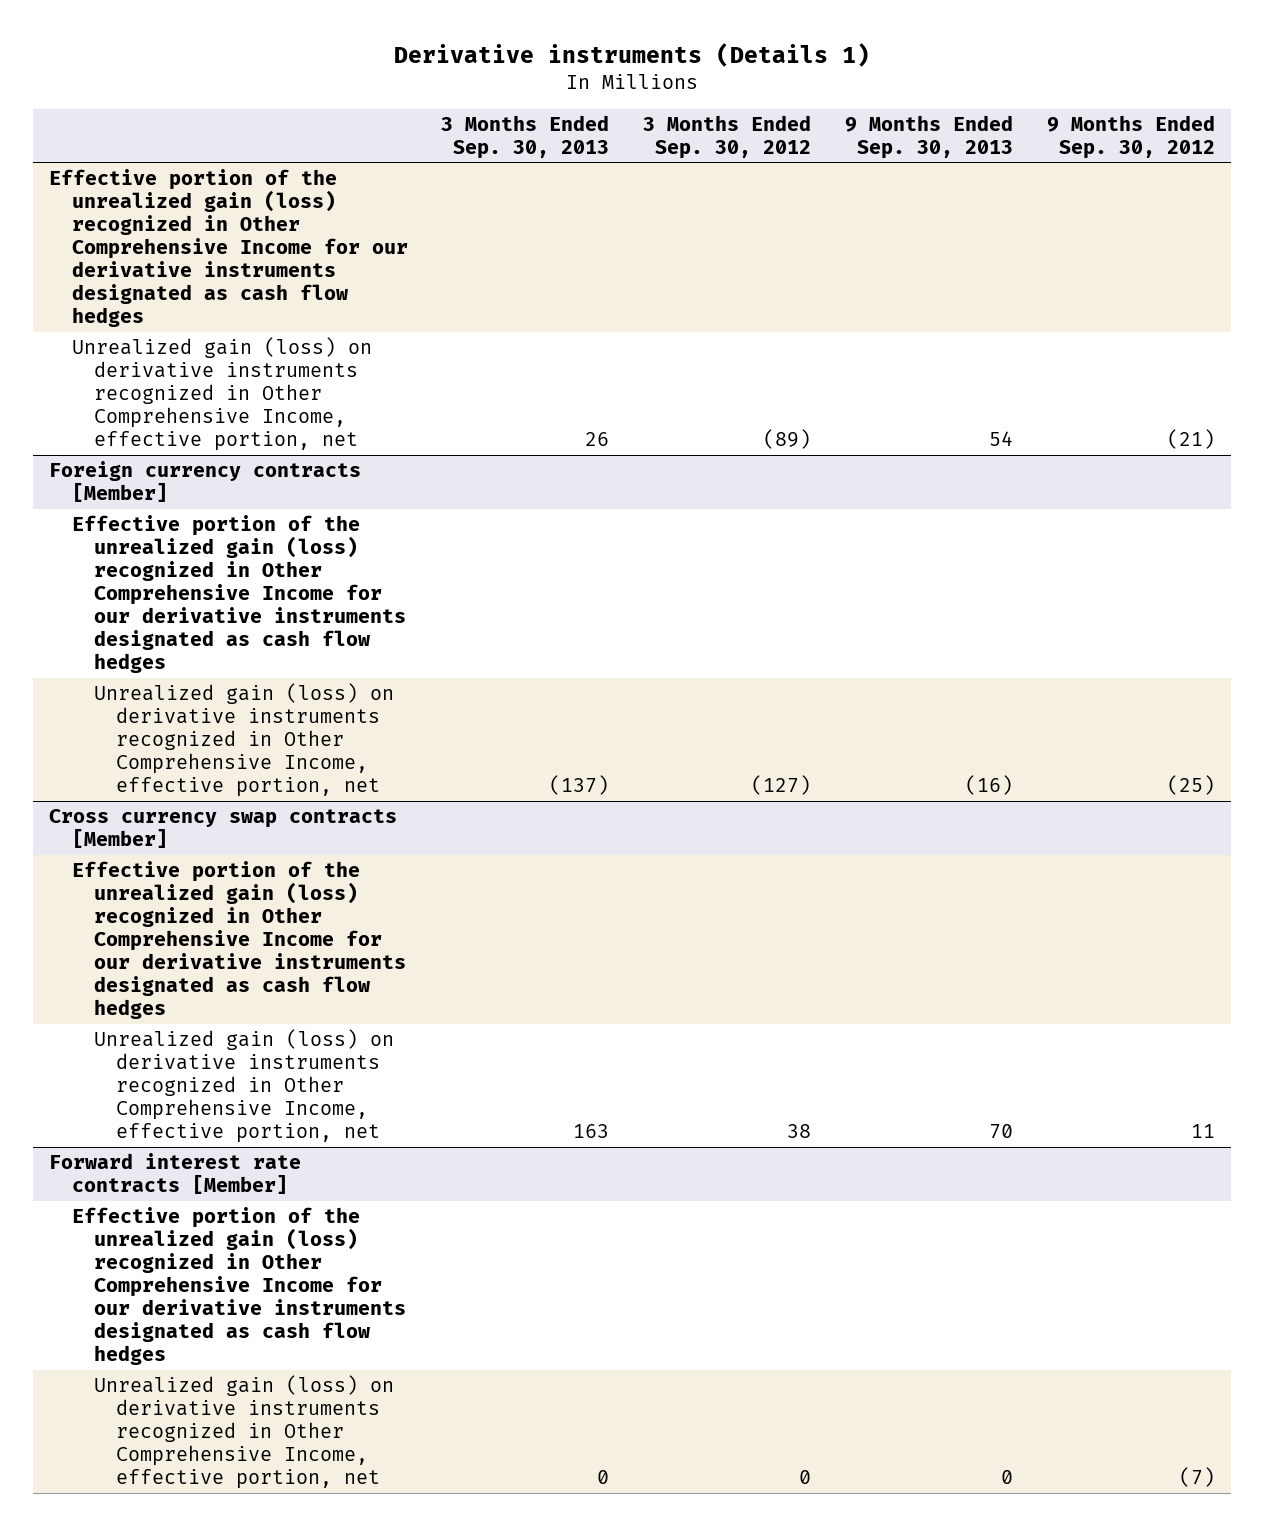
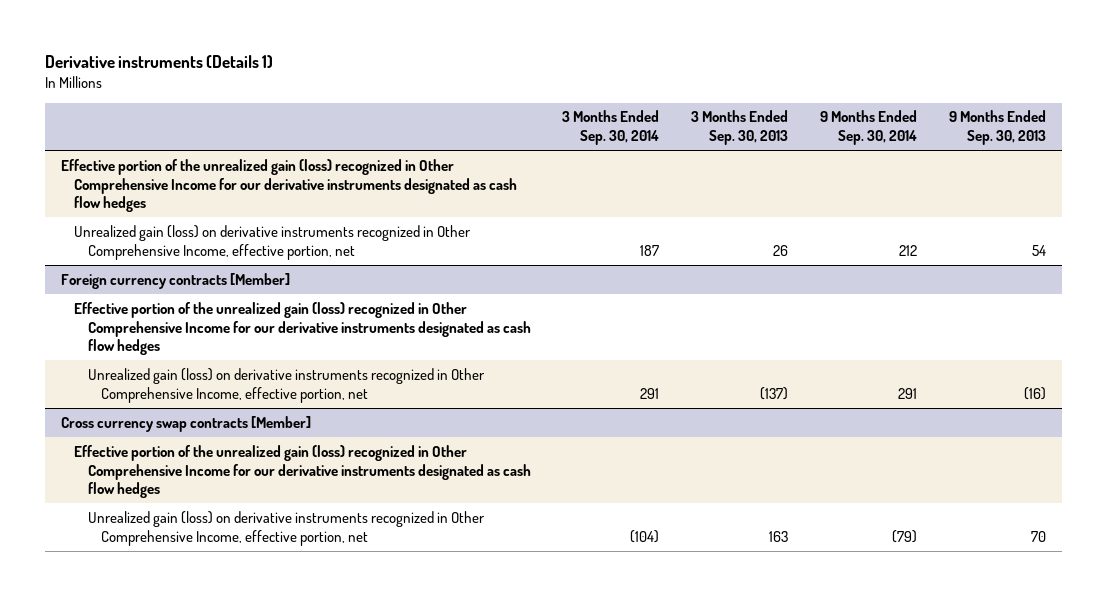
[643,114,812,159] 3 Months Ended Sep. 30, 2012 -> none
[1046,114,1215,159] 9 Months Ended Sep. 30, 2012 -> none
none -> [562,110,660,146] 3 Months Ended Sep. 30, 2014
none -> [820,110,918,146] 9 Months Ended Sep. 30, 2014
[49,1153,302,1195] Forward interest rate contracts [Member] -> none
[71,1207,406,1366] Effective portion of the unrealized gain (loss) recognized in Other Comprehensive Income for our derivative instruments designated as cash flow hedges -> none
[93,1375,394,1490] Unrealized gain (loss) on derivative instruments recognized in Other Comprehensive Income, effective portion, net -> none

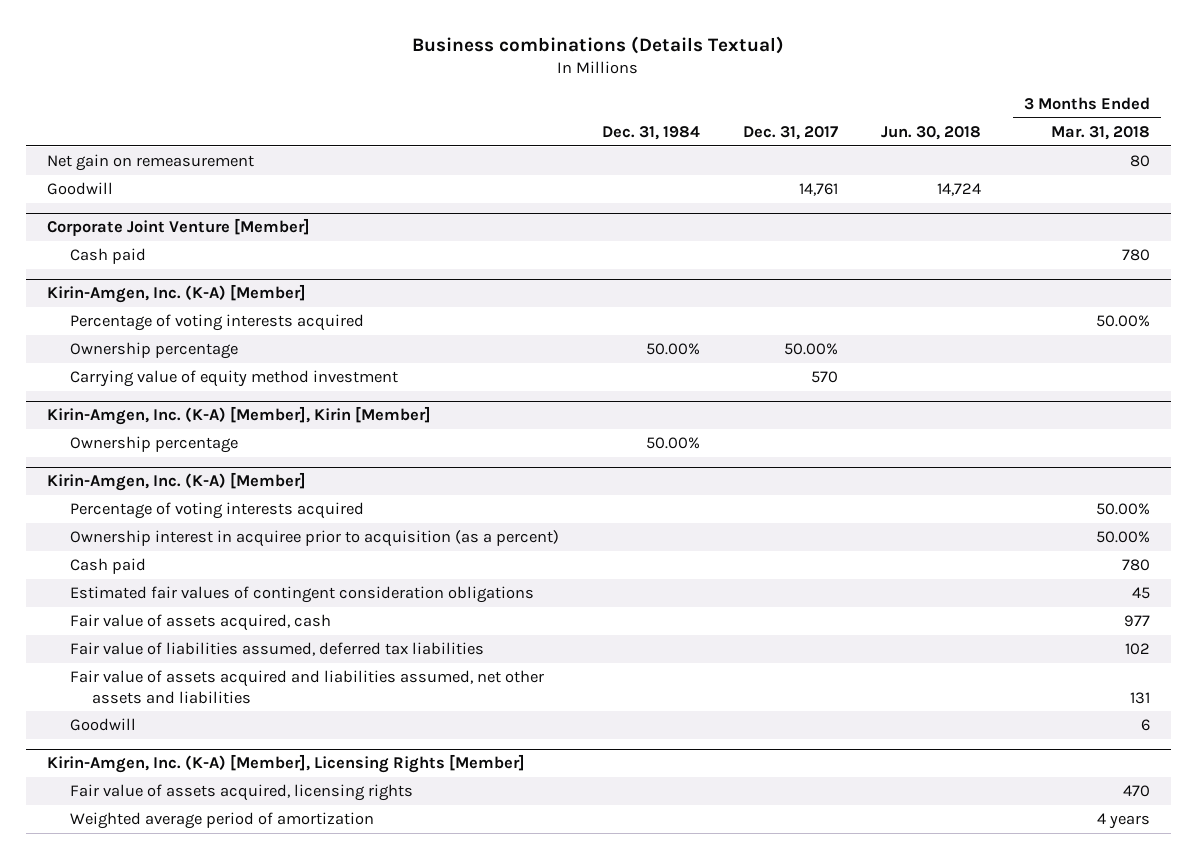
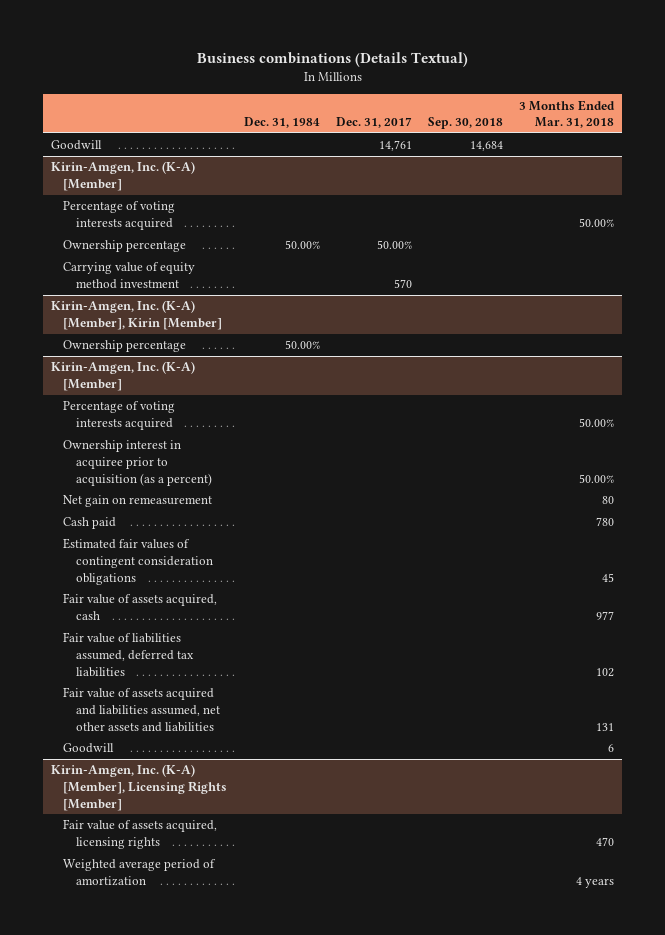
[880,125,981,140] Jun. 30, 2018 -> none
none -> [428,117,504,130] Sep. 30, 2018
[47,154,255,172] Net gain on remeasurement -> none
[47,218,311,237] Corporate Joint Venture [Member] -> none
[69,248,146,265] Cash paid -> none
none -> [63,495,213,508] Net gain on remeasurement

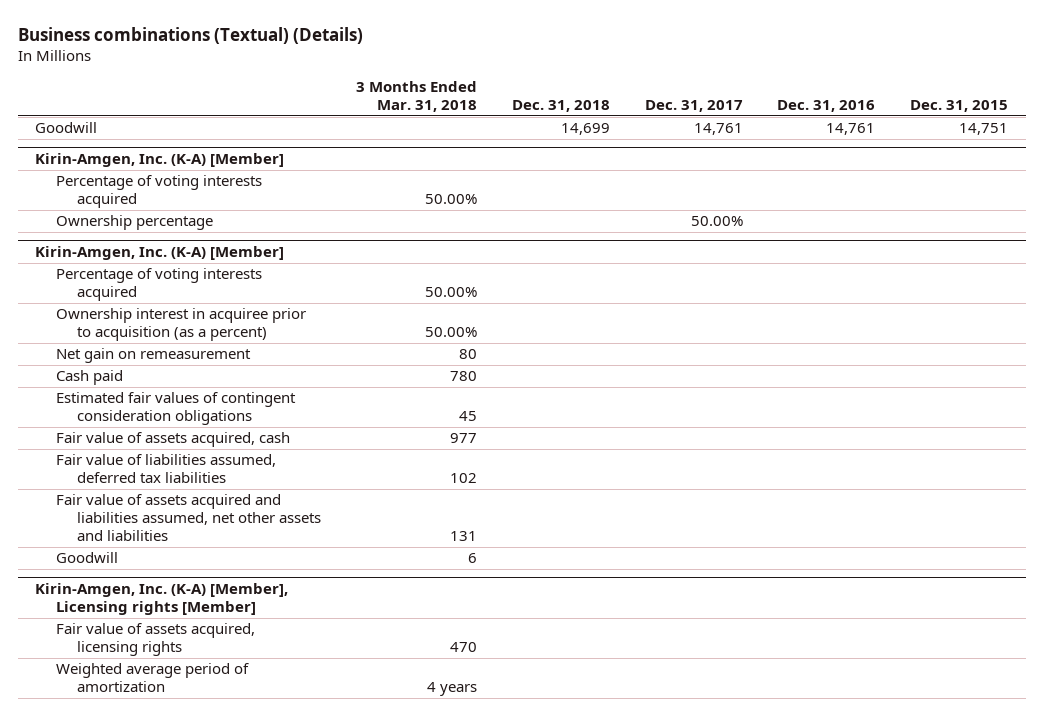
[196,52,468,68] Business combinations (Details Textual) -> [17,26,363,44] Business combinations (Textual) (Details)
[243,117,320,129] Dec. 31, 1984 -> none
[428,117,504,130] Sep. 30, 2018 -> none
none -> [511,99,610,112] Dec. 31, 2018
none -> [777,99,876,112] Dec. 31, 2016
none -> [910,99,1009,112] Dec. 31, 2015
[63,262,196,290] Carrying value of equity method investment -> none
[50,300,223,331] Kirin-Amgen, Inc. (K-A) [Member], Kirin [Member] -> none
[63,340,187,353] Ownership percentage -> none
[50,764,228,811] Kirin-Amgen, Inc. (K-A) [Member], Licensing Rights [Member] -> [35,583,289,616] Kirin-Amgen, Inc. (K-A) [Member], Licensing rights [Member]

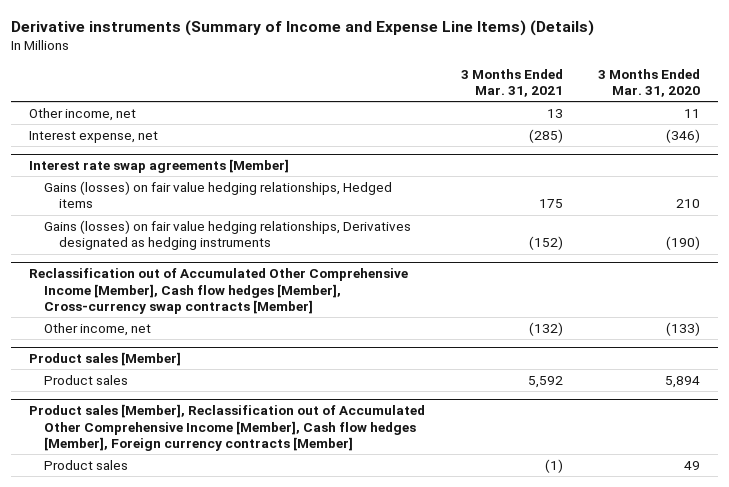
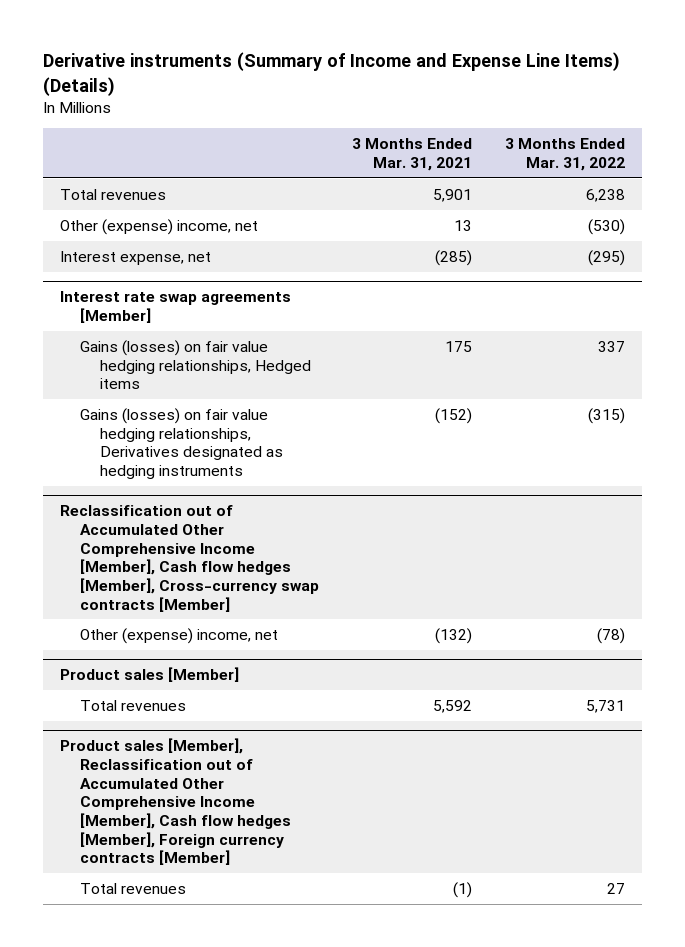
[598,68,701,98] 3 Months Ended Mar. 31, 2020 -> none
none -> [505,138,626,171] 3 Months Ended Mar. 31, 2022
none -> [59,188,166,200] Total revenues
[28,107,136,121] Other income, net -> [59,218,258,235] Other (expense) income, net
[43,322,151,336] Other income, net -> [79,627,278,644] Other (expense) income, net
[43,374,128,385] Product sales -> [79,699,186,711] Total revenues
[43,459,128,470] Product sales -> none
none -> [79,882,186,894] Total revenues

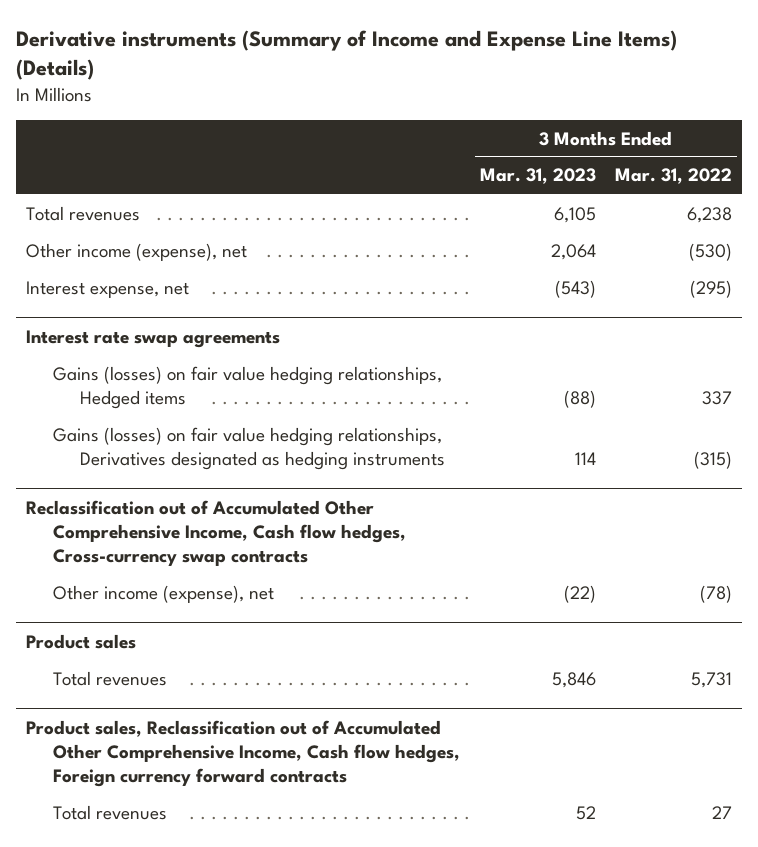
[351,138,472,171] 3 Months Ended Mar. 31, 2021 -> none
none -> [479,168,596,185] Mar. 31, 2023
[59,218,258,235] Other (expense) income, net -> [25,242,247,261] Other income (expense), net
[59,291,291,323] Interest rate swap agreements [Member] -> [25,329,280,348] Interest rate swap agreements
[59,505,319,612] Reclassification out of Accumulated Other Comprehensive Income [Member], Cash flow hedges [Member], Cross-currency swap contracts [Member] -> [25,499,406,566] Reclassification out of Accumulated Other Comprehensive Income, Cash flow hedges, Cross-currency swap contracts
[79,627,278,644] Other (expense) income, net -> [52,584,274,603] Other income (expense), net
[59,667,239,683] Product sales [Member] -> [25,633,136,649] Product sales
[59,738,291,866] Product sales [Member], Reclassification out of Accumulated Other Comprehensive Income [Member], Cash flow hedges [Member], Foreign currency contracts [Member] -> [25,719,460,787] Product sales, Reclassification out of Accumulated Other Comprehensive Income, Cash flow hedges, Foreign currency forward contracts

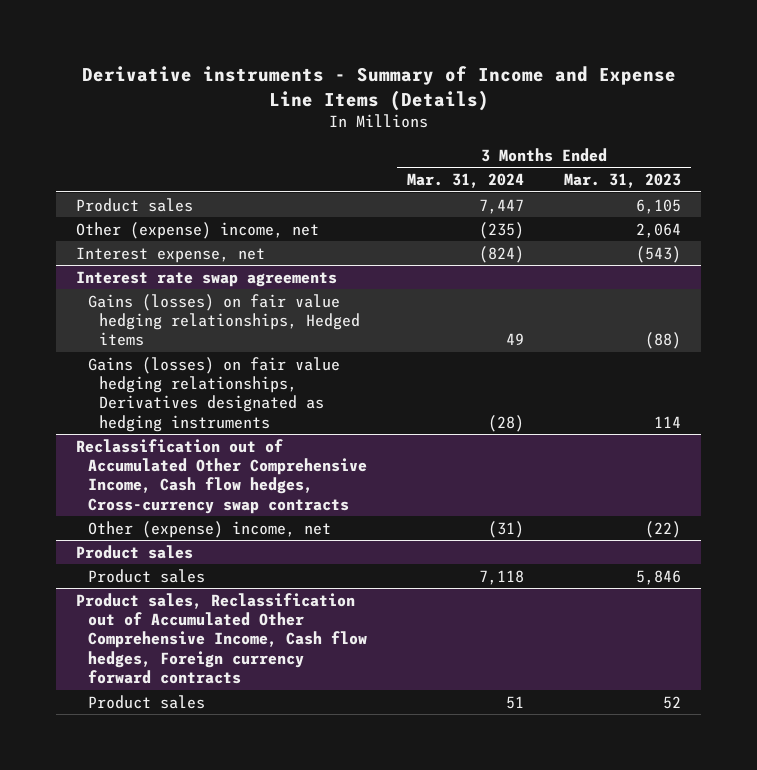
[16,29,678,81] Derivative instruments (Summary of Income and Expense Line Items) (Details) -> [81,65,676,111] Derivative instruments - Summary of Income and Expense Line Items (Details)
[615,168,733,185] Mar. 31, 2022 -> none
none -> [406,173,524,189] Mar. 31, 2024
[25,205,140,221] Total revenues -> [76,197,194,212] Product sales
[25,242,247,261] Other income (expense), net -> [76,221,320,239] Other (expense) income, net
[52,584,274,603] Other income (expense), net -> [87,520,331,538] Other (expense) income, net
[52,670,167,686] Total revenues -> [87,568,205,583] Product sales
[52,804,167,820] Total revenues -> [87,694,205,709] Product sales

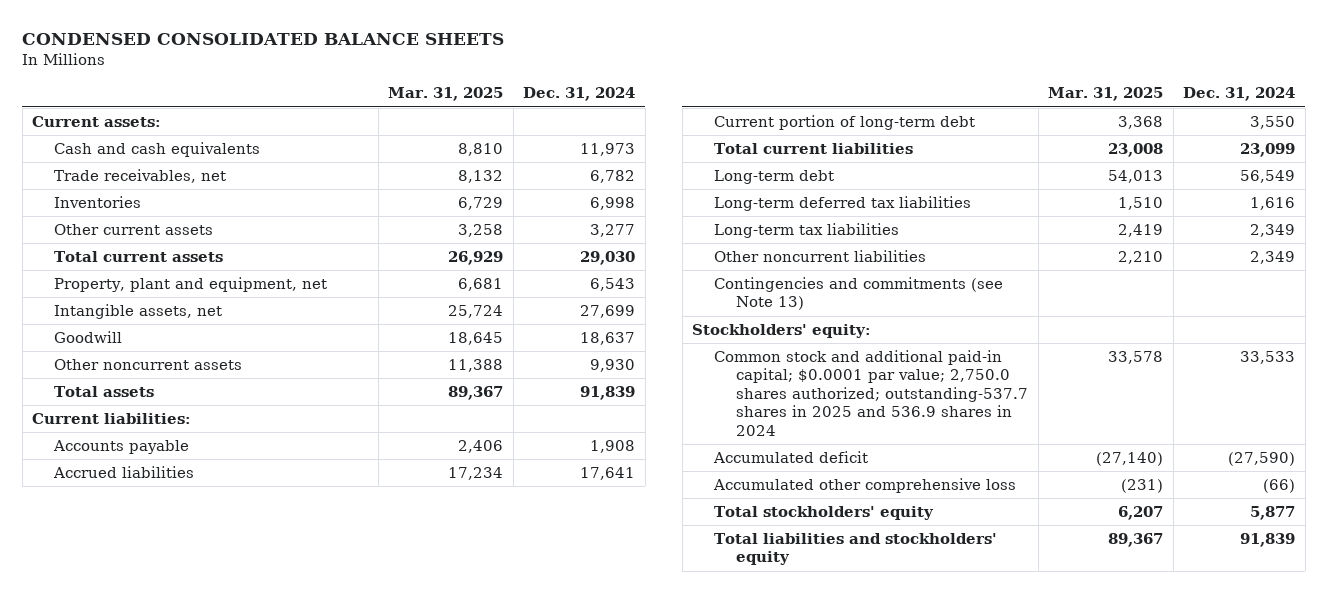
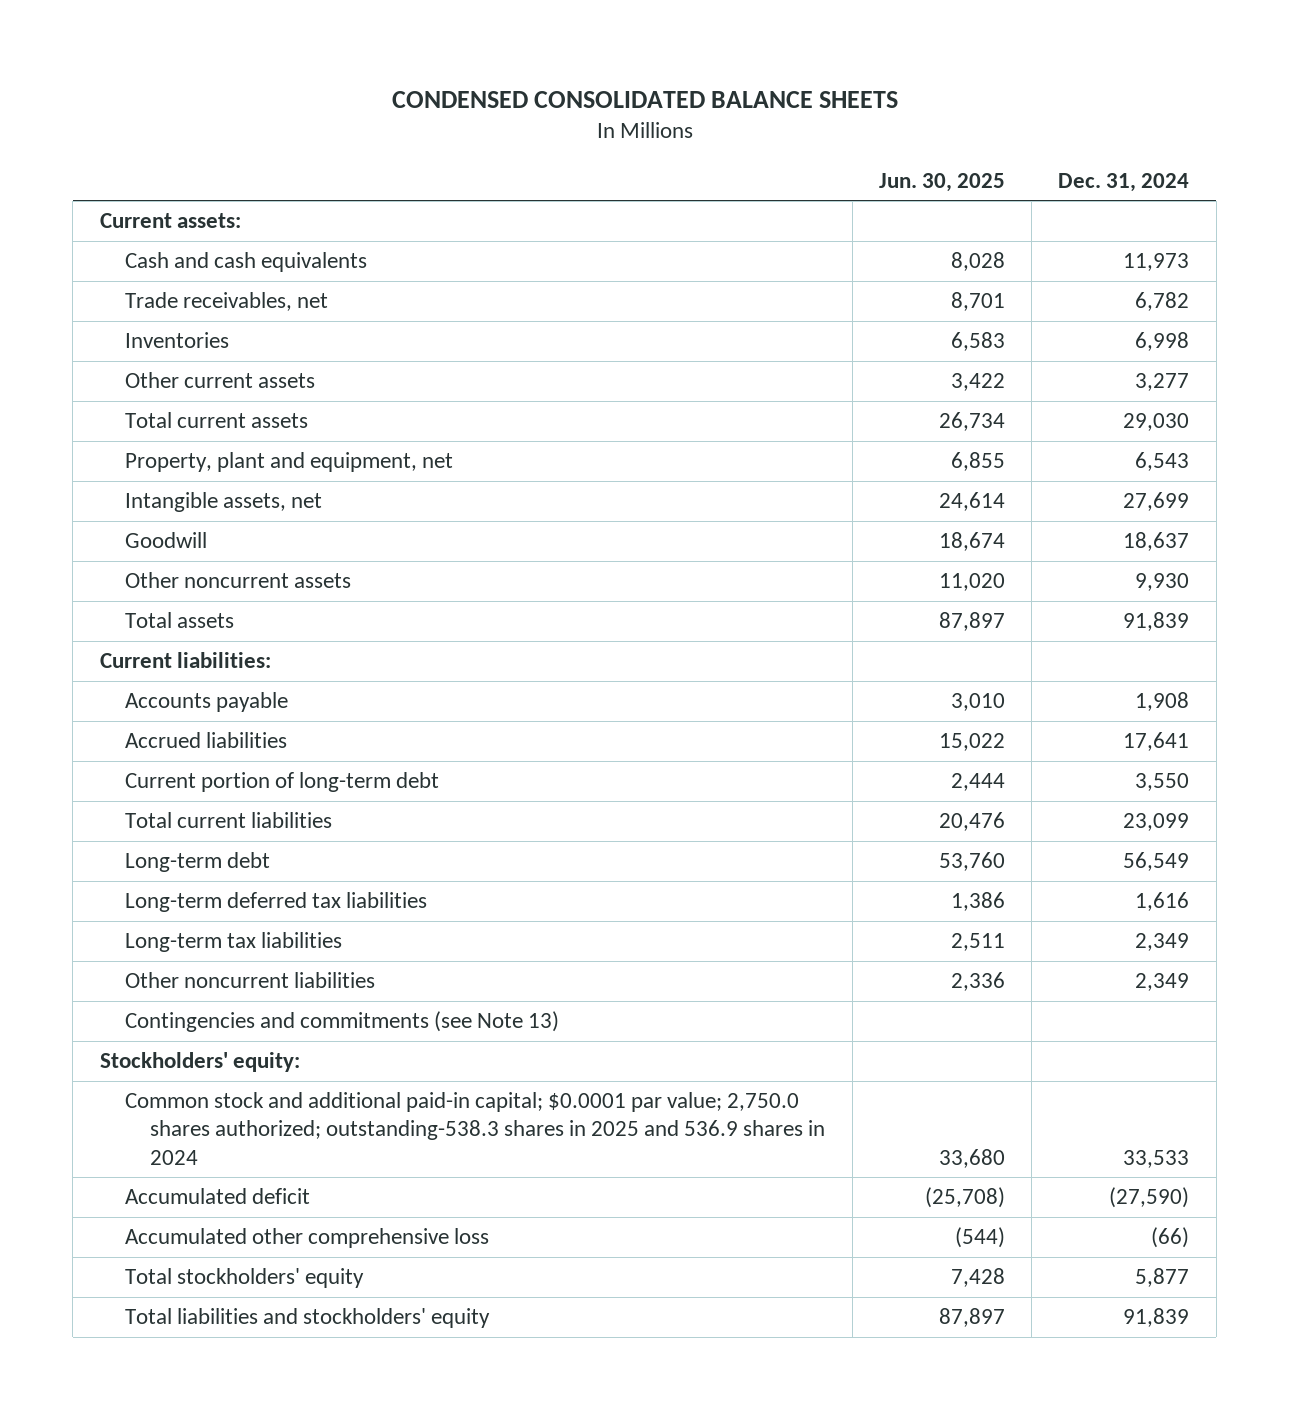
[388,87,504,102] Mar. 31, 2025 -> none
none -> [878,172,1005,192] Jun. 30, 2025
[714,349,1029,436] Common stock and additional paid-in capital; $0.0001 par value; 2,750.0 shares authorized; outstanding-537.7 shares in 2025 and 536.9 shares in 2024 -> [124,1092,826,1165] Common stock and additional paid-in capital; $0.0001 par value; 2,750.0 shares authorized; outstanding-538.3 shares in 2025 and 536.9 shares in 2024

